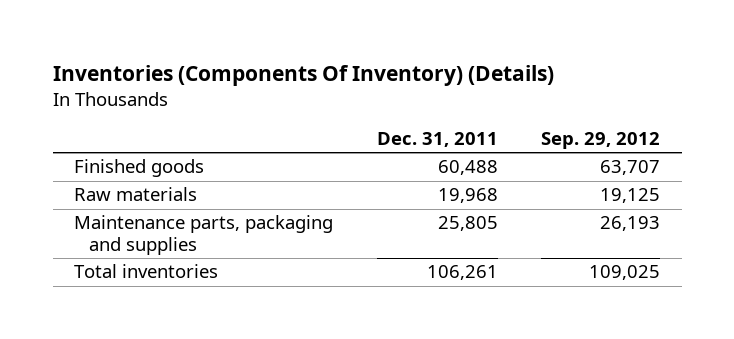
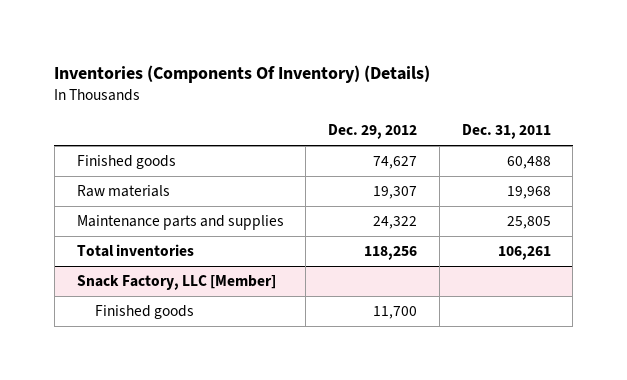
[540,131,660,149] Sep. 29, 2012 -> none
none -> [328,124,418,140] Dec. 29, 2012
[74,215,334,255] Maintenance parts, packaging and supplies -> [76,215,284,231] Maintenance parts and supplies
none -> [76,275,276,291] Snack Factory, LLC [Member]
none -> [95,305,195,320] Finished goods

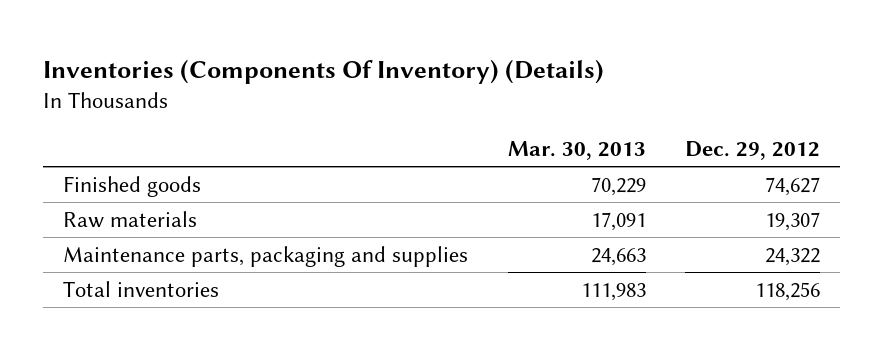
[461,124,551,140] Dec. 31, 2011 -> none
none -> [507,140,646,160] Mar. 30, 2013
[76,215,284,231] Maintenance parts and supplies -> [63,245,469,267] Maintenance parts, packaging and supplies
[76,275,276,291] Snack Factory, LLC [Member] -> none
[95,305,195,320] Finished goods -> none

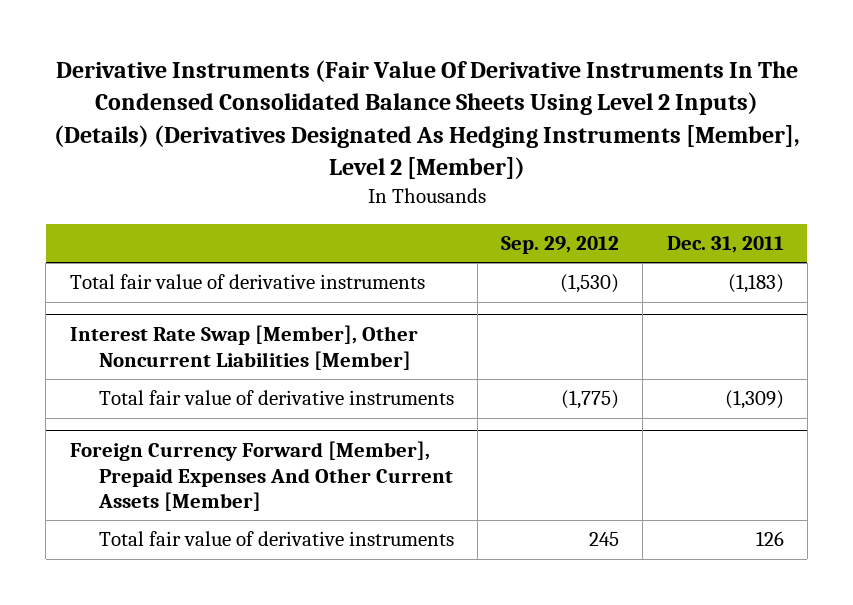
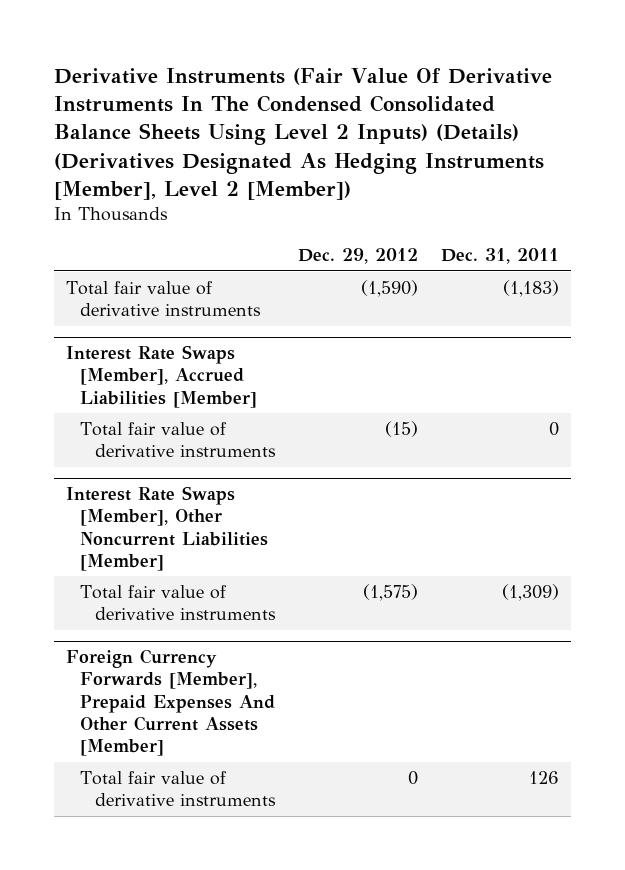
[501,236,620,255] Sep. 29, 2012 -> none
none -> [298,248,419,265] Dec. 29, 2012
none -> [65,345,258,408] Interest Rate Swaps [Member], Accrued Liabilities [Member]
none -> [80,422,277,458] Total fair value of derivative instruments
[69,325,418,370] Interest Rate Swap [Member], Other Noncurrent Liabilities [Member] -> [65,486,269,571] Interest Rate Swaps [Member], Other Noncurrent Liabilities [Member]
[69,441,453,512] Foreign Currency Forward [Member], Prepaid Expenses And Other Current Assets [Member] -> [65,649,276,756] Foreign Currency Forwards [Member], Prepaid Expenses And Other Current Assets [Member]

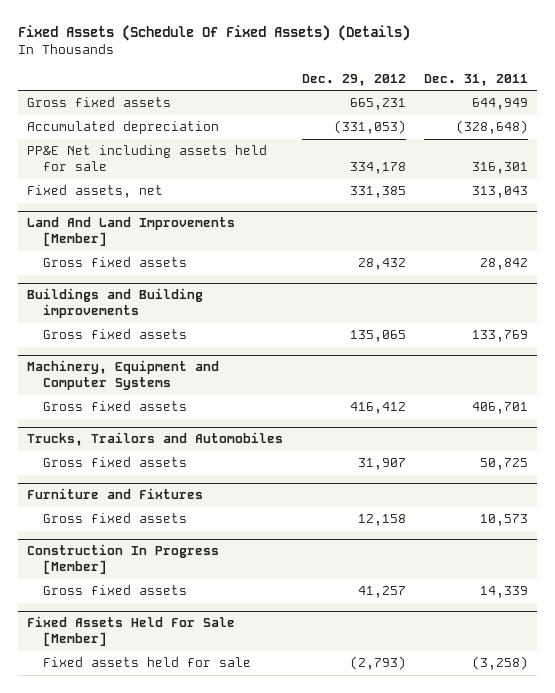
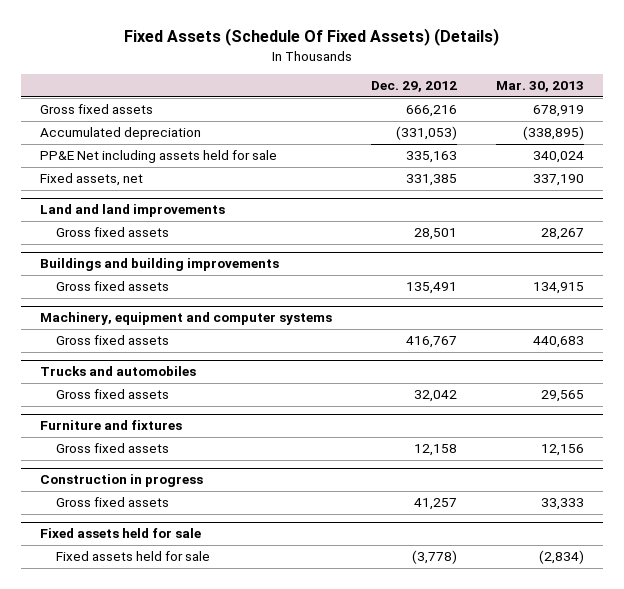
[424,73,529,86] Dec. 31, 2011 -> none
none -> [495,81,584,93] Mar. 30, 2013
[349,98,406,111] 665,231 -> [405,105,457,118] 666,216
[349,162,406,175] 334,178 -> [405,151,457,164] 335,163
[27,217,236,247] Land And Land Improvements [Member] -> [40,204,226,218] Land and land improvements
[357,258,406,271] 28,432 -> [413,228,457,241] 28,501
[27,288,204,319] Buildings and Building improvements -> [40,258,280,272] Buildings and building improvements
[349,330,406,343] 135,065 -> [405,282,457,295] 135,491
[27,360,220,391] Machinery, Equipment and Computer Systems -> [40,312,333,326] Machinery, equipment and computer systems
[349,402,406,415] 416,412 -> [405,336,457,349] 416,767
[27,432,284,447] Trucks, Trailors and Automobiles -> [40,366,197,377] Trucks and automobiles
[357,458,406,471] 31,907 -> [413,390,457,403] 32,042
[27,488,204,500] Furniture and Fixtures -> [40,420,183,431] Furniture and fixtures
[27,544,220,575] Construction In Progress [Member] -> [40,474,204,488] Construction in progress
[27,616,236,647] Fixed Assets Held For Sale [Member] -> [40,528,202,539] Fixed assets held for sale
[349,656,406,671] (2,793) -> [411,550,457,565] (3,778)

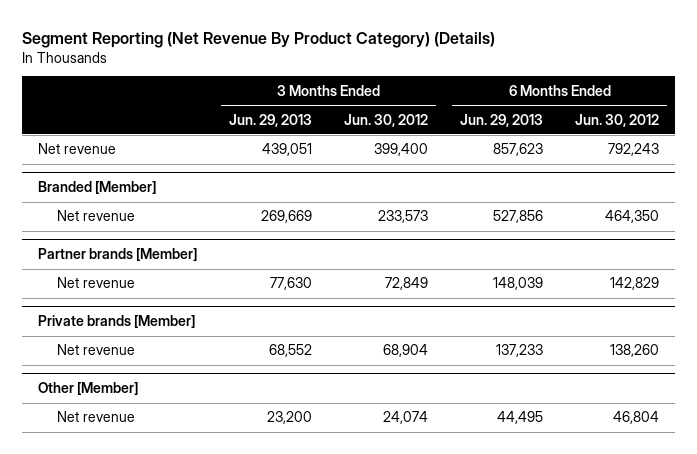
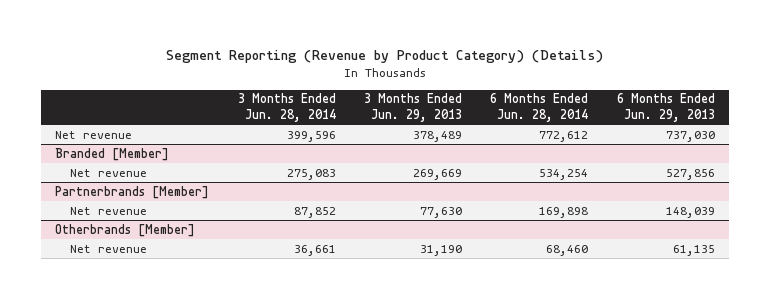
[22,31,496,48] Segment Reporting (Net Revenue By Product Category) (Details) -> [166,50,604,64] Segment Reporting (Revenue by Product Category) (Details)
[344,113,429,127] Jun. 30, 2012 -> none
[575,113,660,127] Jun. 30, 2012 -> none
none -> [237,93,336,122] 3 Months Ended Jun. 28, 2014
none -> [490,93,589,122] 6 Months Ended Jun. 28, 2014
[262,143,313,157] 439,051 -> [413,130,463,142] 378,489
[493,143,544,157] 857,623 -> [665,130,715,142] 737,030
[38,248,198,262] Partner brands [Member] -> none
none -> [55,185,210,199] Partnerbrands [Member]
[38,315,196,329] Private brands [Member] -> none
[38,382,139,396] Other [Member] -> none
[57,411,136,423] Net revenue -> none
none -> [55,223,196,237] Otherbrands [Member]
[269,344,313,358] 68,552 -> [420,244,463,256] 31,190
[496,344,544,358] 137,233 -> [672,244,715,256] 61,135

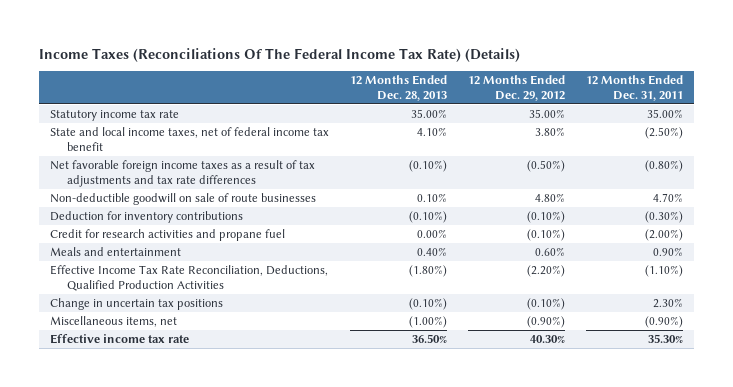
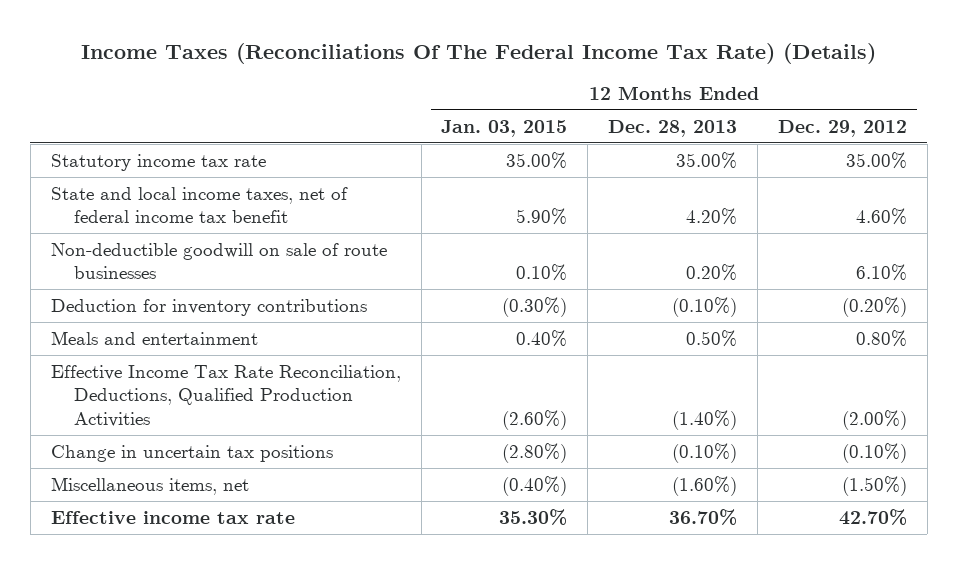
[586,75,684,102] 12 Months Ended Dec. 31, 2011 -> none
none -> [441,119,568,137] Jan. 03, 2015
[49,160,315,187] Net favorable foreign income taxes as a result of tax adjustments and tax rate differences -> none
[49,229,285,242] Credit for research activities and propane fuel -> none
[416,127,447,137] 4.10% -> [686,208,738,226] 4.20%
[535,127,566,137] 3.80% -> [856,208,908,226] 4.60%
[416,193,447,203] 0.10% -> [686,264,738,282] 0.20%
[535,193,566,203] 4.80% -> [856,264,908,282] 6.10%
[527,211,566,224] (0.10%) -> [842,296,908,317] (0.20%)
[416,247,447,257] 0.40% -> [686,329,738,347] 0.50%
[535,247,566,257] 0.60% -> [856,329,908,347] 0.80%
[408,265,447,278] (1.80%) -> [672,410,738,431] (1.40%)
[527,265,566,278] (2.20%) -> [842,410,908,431] (2.00%)
[408,316,447,329] (1.00%) -> [672,475,738,496] (1.60%)
[527,316,566,329] (0.90%) -> [842,475,908,496] (1.50%)
[411,334,447,344] 36.50% -> [669,508,738,525] 36.70%
[530,335,566,344] 40.30% -> [839,508,908,525] 42.70%

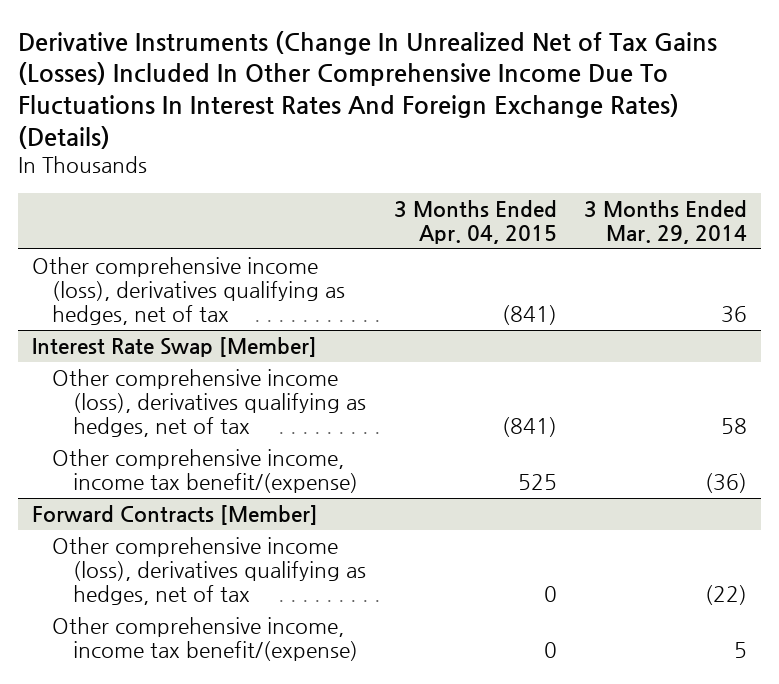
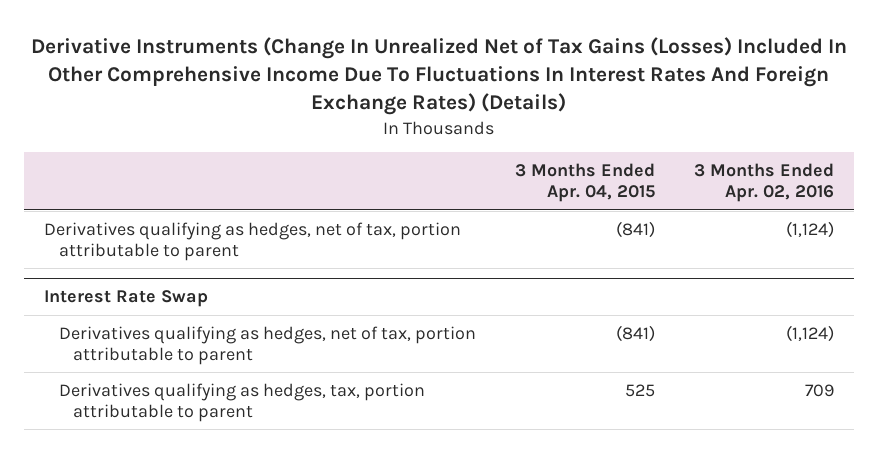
[584,200,748,244] 3 Months Ended Mar. 29, 2014 -> none
none -> [694,162,835,203] 3 Months Ended Apr. 02, 2016
[31,505,318,526] Forward Contracts [Member] -> none
[52,537,366,605] Other comprehensive income (loss), derivatives qualifying as hedges, net of tax -> none
[52,617,358,661] Other comprehensive income, income tax benefit/(expense) -> none
[31,257,346,325] Other comprehensive income (loss), derivatives qualifying as hedges, net of tax -> [44,221,462,262] Derivatives qualifying as hedges, net of tax, portion attributable to parent
[31,337,317,358] Interest Rate Swap [Member] -> [44,290,209,308] Interest Rate Swap
[52,369,366,437] Other comprehensive income (loss), derivatives qualifying as hedges, net of tax -> [58,325,476,366] Derivatives qualifying as hedges, net of tax, portion attributable to parent
[52,449,358,493] Other comprehensive income, income tax benefit/(expense) -> [58,382,425,423] Derivatives qualifying as hedges, tax, portion attributable to parent

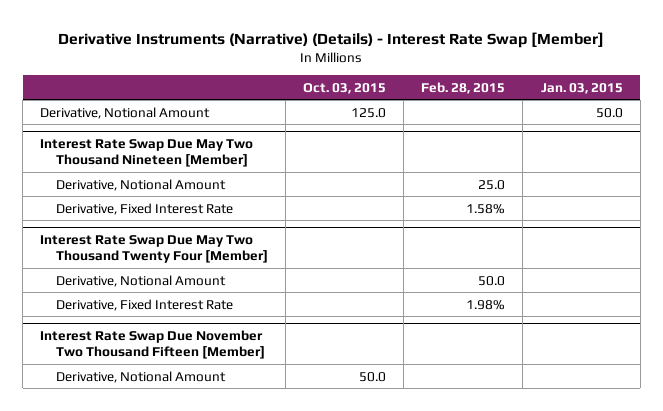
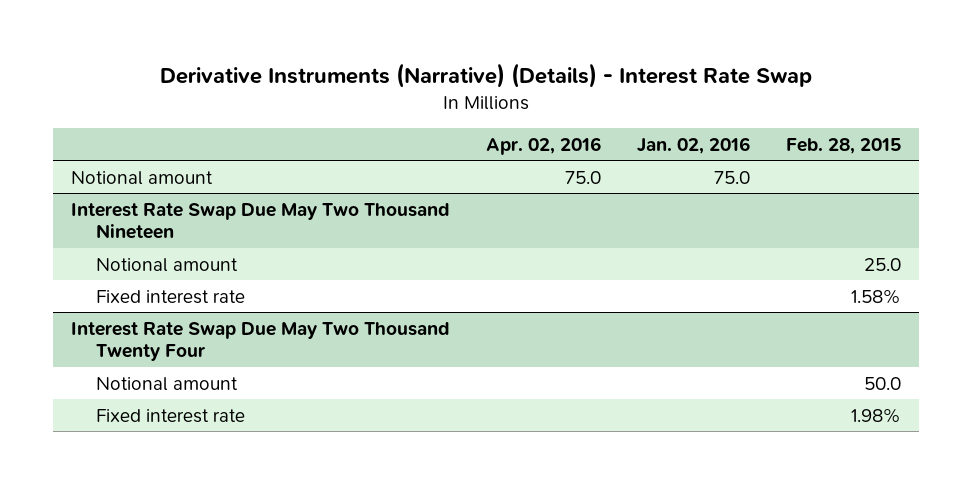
[58,31,605,48] Derivative Instruments (Narrative) (Details) - Interest Rate Swap [Member] -> [160,63,813,89] Derivative Instruments (Narrative) (Details) - Interest Rate Swap
[303,82,387,94] Oct. 03, 2015 -> none
[540,82,623,94] Jan. 03, 2015 -> none
none -> [486,136,602,155] Apr. 02, 2016
none -> [637,136,751,154] Jan. 02, 2016
[40,330,265,359] Interest Rate Swap Due November Two Thousand Fifteen [Member] -> none
[55,370,226,383] Derivative, Notional Amount -> none
[40,106,211,119] Derivative, Notional Amount -> [71,170,214,185] Notional amount
[40,139,254,167] Interest Rate Swap Due May Two Thousand Nineteen [Member] -> [71,202,451,240] Interest Rate Swap Due May Two Thousand Nineteen
[55,178,226,191] Derivative, Notional Amount -> [95,257,238,272] Notional amount
[55,202,233,215] Derivative, Fixed Interest Rate -> [95,289,245,304] Fixed interest rate
[40,235,268,263] Interest Rate Swap Due May Two Thousand Twenty Four [Member] -> [71,321,451,362] Interest Rate Swap Due May Two Thousand Twenty Four
[55,274,226,287] Derivative, Notional Amount -> [95,376,238,391] Notional amount
[55,298,233,311] Derivative, Fixed Interest Rate -> [95,408,245,423] Fixed interest rate

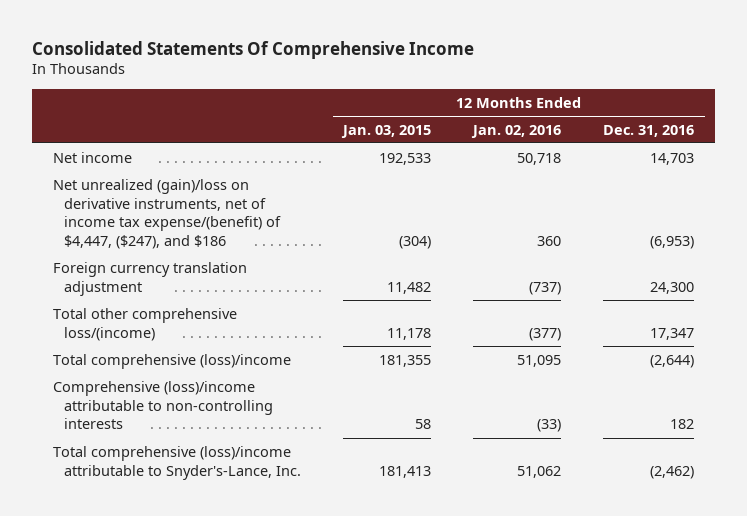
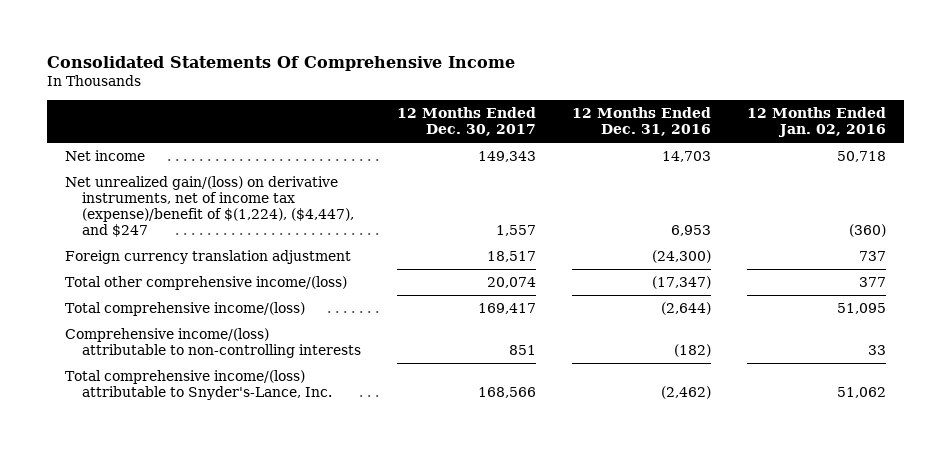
[341,124,432,138] Jan. 03, 2015 -> none
none -> [397,107,537,136] 12 Months Ended Dec. 30, 2017
[53,178,282,250] Net unrealized (gain)/loss on derivative instruments, net of income tax expense/(benefit) of $4,447, ($247), and $186 -> [65,176,355,237] Net unrealized gain/(loss) on derivative instruments, net of income tax (expense)/benefit of $(1,224), ($4,447), and $247
[537,236,562,247] 360 -> [848,223,886,237] (360)
[650,236,695,250] (6,953) -> [671,224,712,236] 6,953
[529,281,562,295] (737) -> [858,251,886,262] 737
[650,281,695,294] 24,300 -> [652,250,712,264] (24,300)
[53,307,238,341] Total other comprehensive loss/(income) -> [65,276,348,291] Total other comprehensive income/(loss)
[529,327,562,341] (377) -> [858,277,886,288] 377
[650,327,695,340] 17,347 -> [652,276,712,290] (17,347)
[53,353,292,369] Total comprehensive (loss)/income -> [65,302,306,317] Total comprehensive income/(loss)
[53,380,274,430] Comprehensive (loss)/income attributable to non-controlling interests -> [65,328,362,359] Comprehensive income/(loss) attributable to non-controlling interests
[537,419,562,433] (33) -> [867,345,886,356] 33
[670,419,695,430] 182 -> [674,344,712,358] (182)
[53,445,302,480] Total comprehensive (loss)/income attributable to Snyder's-Lance, Inc. -> [65,370,333,401] Total comprehensive income/(loss) attributable to Snyder's-Lance, Inc.

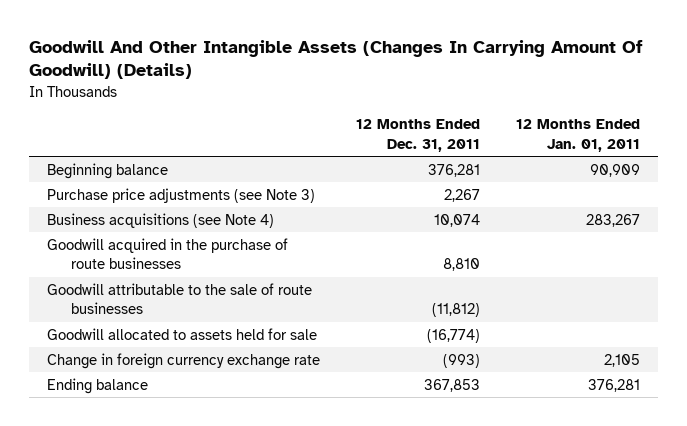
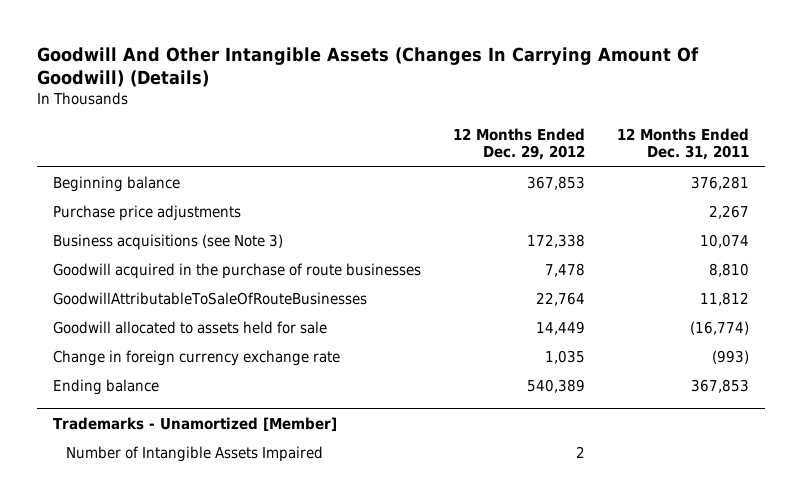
[516,119,641,152] 12 Months Ended Jan. 01, 2011 -> none
none -> [453,127,586,161] 12 Months Ended Dec. 29, 2012
[47,187,316,203] Purchase price adjustments (see Note 3) -> [53,205,242,222] Purchase price adjustments
[47,212,275,228] Business acquisitions (see Note 4) -> [53,234,284,251] Business acquisitions (see Note 3)
[47,282,313,315] Goodwill attributable to the sale of route businesses -> none
none -> [53,292,368,306] GoodwillAttributableToSaleOfRouteBusinesses
none -> [53,417,338,432] Trademarks - Unamortized [Member]
none -> [65,446,323,463] Number of Intangible Assets Impaired

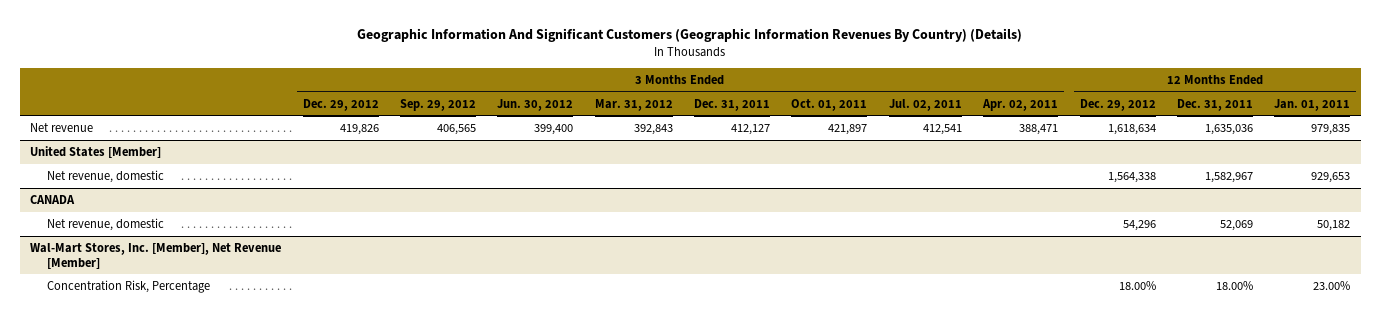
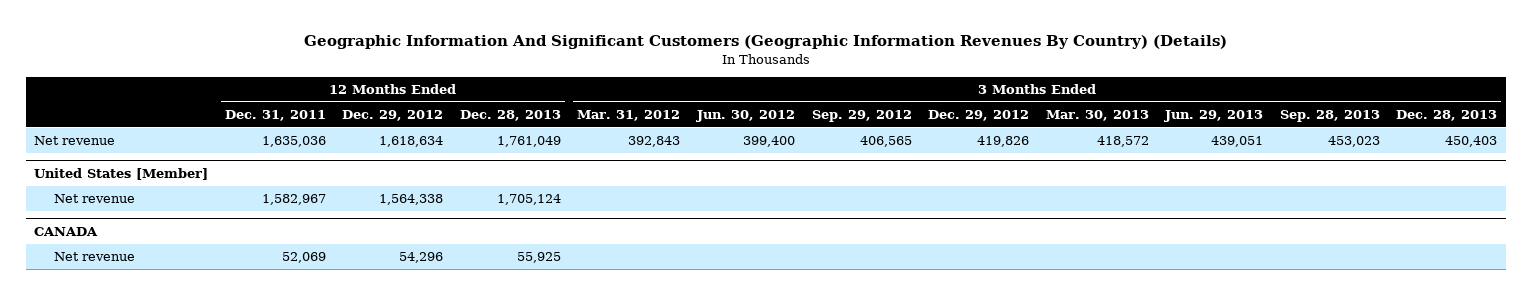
[694,98,771,111] Dec. 31, 2011 -> none
[791,98,868,111] Oct. 01, 2011 -> none
[888,98,962,111] Jul. 02, 2011 -> none
[982,98,1059,111] Apr. 02, 2011 -> none
[1274,98,1351,111] Jan. 01, 2011 -> none
none -> [459,109,561,121] Dec. 28, 2013
none -> [1045,109,1149,121] Mar. 30, 2013
none -> [1164,109,1264,122] Jun. 29, 2013
none -> [1279,109,1380,122] Sep. 28, 2013
none -> [1396,109,1498,121] Dec. 28, 2013
[47,169,165,183] Net revenue, domestic -> [54,194,136,204] Net revenue
[30,242,282,269] Wal-Mart Stores, Inc. [Member], Net Revenue [Member] -> none
[47,279,211,293] Concentration Risk, Percentage -> none
[47,217,165,231] Net revenue, domestic -> [54,252,136,262] Net revenue

